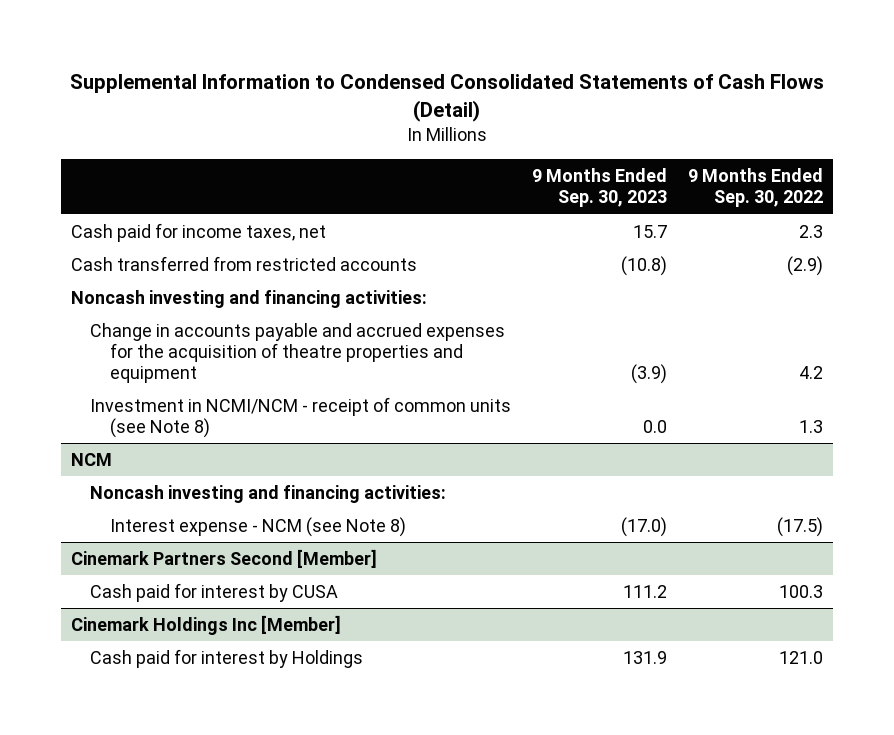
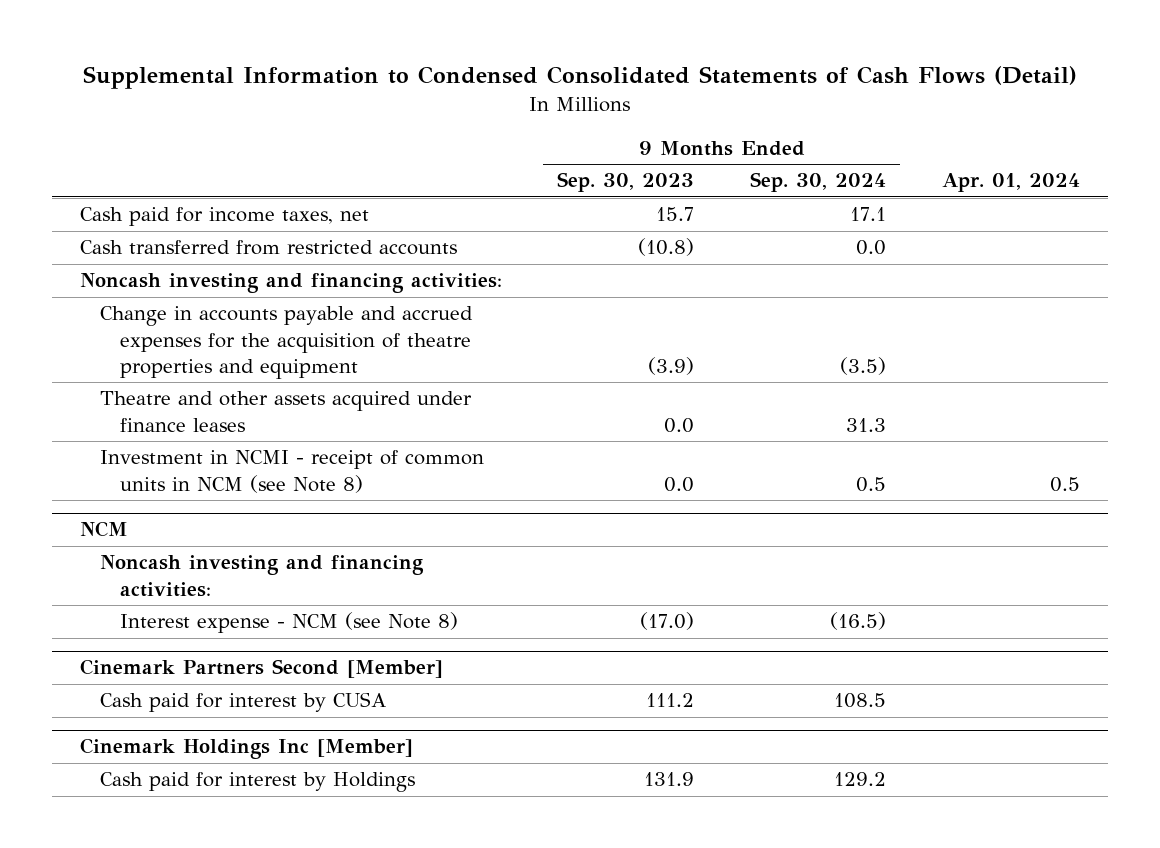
[687,168,823,208] 9 Months Ended Sep. 30, 2022 -> none
none -> [750,172,887,193] Sep. 30, 2024
none -> [942,173,1081,193] Apr. 01, 2024
none -> [99,391,472,432] Theatre and other assets acquired under finance leases
[90,396,512,439] Investment in NCMI/NCM - receipt of common units (see Note 8) -> [99,450,484,493] Investment in NCMI - receipt of common units in NCM (see Note 8)

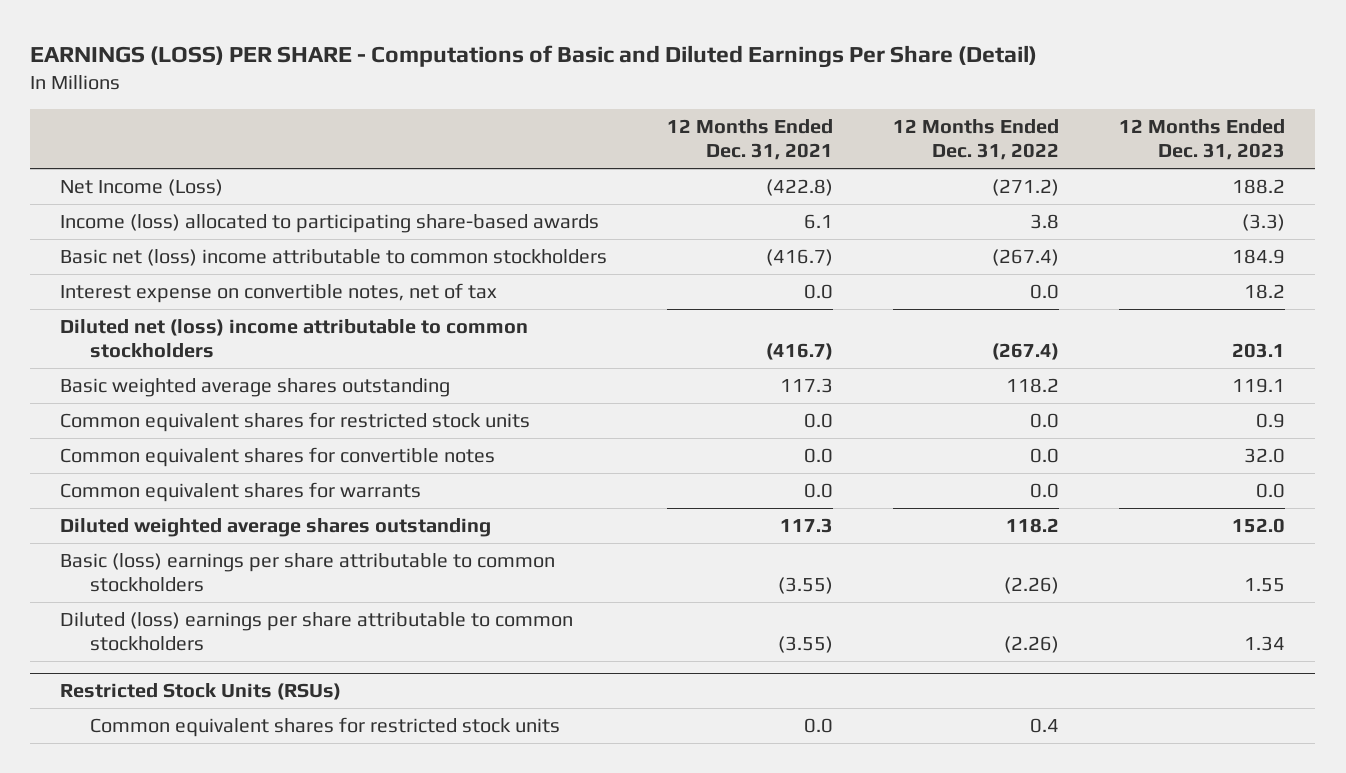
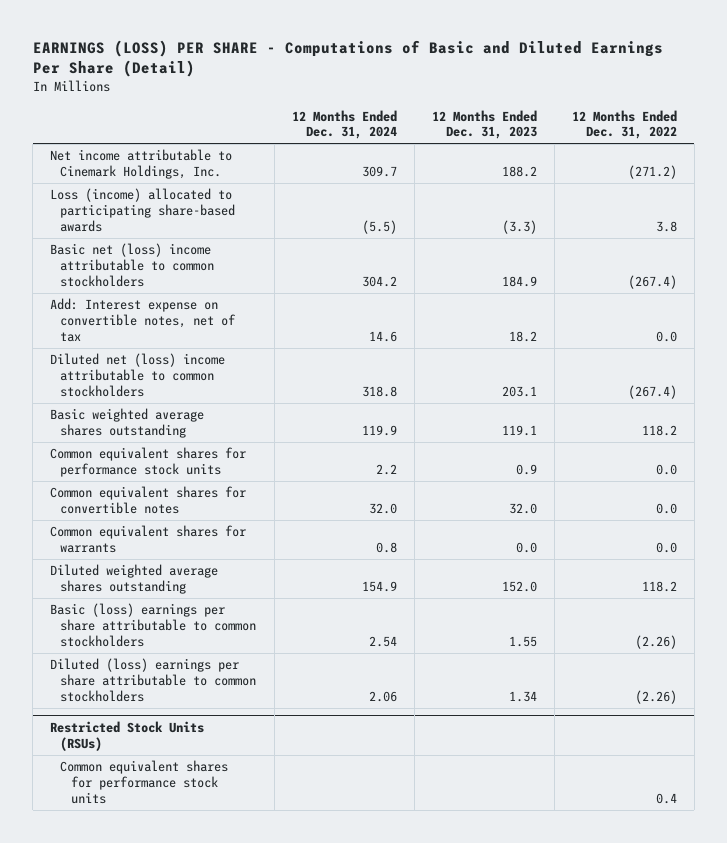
[667,118,834,161] 12 Months Ended Dec. 31, 2021 -> none
none -> [291,109,397,140] 12 Months Ended Dec. 31, 2024
[60,178,224,196] Net Income (Loss) -> [50,149,233,180] Net income attributable to Cinemark Holdings, Inc.
[60,213,600,233] Income (loss) allocated to participating share-based awards -> [50,188,236,232] Loss (income) allocated to participating share-based awards
[60,282,498,303] Interest expense on convertible notes, net of tax -> [50,298,237,342] Add: Interest expense on convertible notes, net of tax
[60,411,531,432] Common equivalent shares for restricted stock units -> [50,447,247,478] Common equivalent shares for performance stock units
[90,716,561,737] Common equivalent shares for restricted stock units -> [60,760,229,804] Common equivalent shares for performance stock units

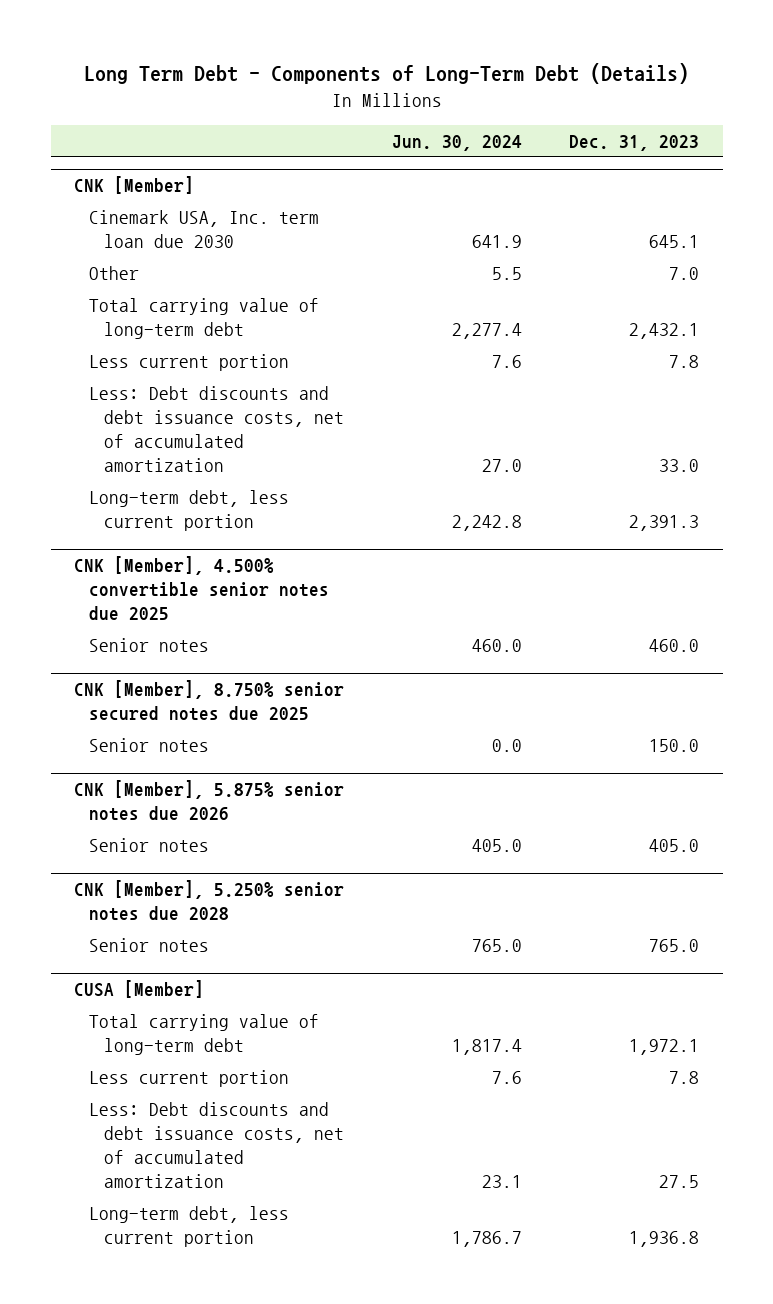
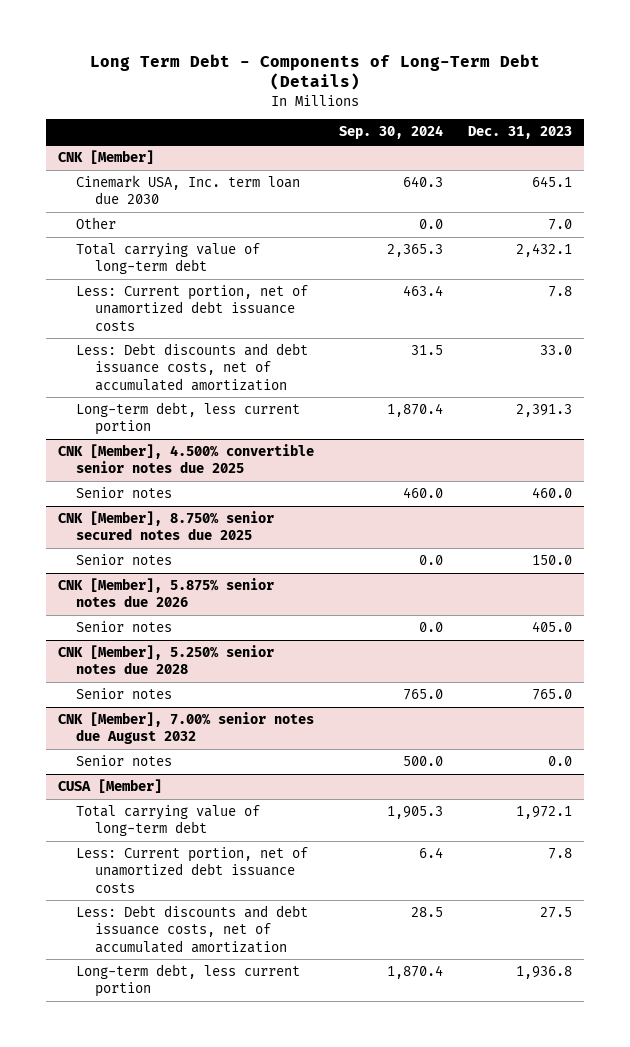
[391,134,522,151] Jun. 30, 2024 -> none
none -> [339,125,444,140] Sep. 30, 2024
[89,353,290,371] Less current portion -> [76,285,309,331] Less: Current portion, net of unamortized debt issuance costs
none -> [58,712,315,745] CNK [Member], 7.00% senior notes due August 2032
none -> [76,755,173,767] Senior notes
[89,1069,290,1087] Less current portion -> [76,847,309,893] Less: Current portion, net of unamortized debt issuance costs

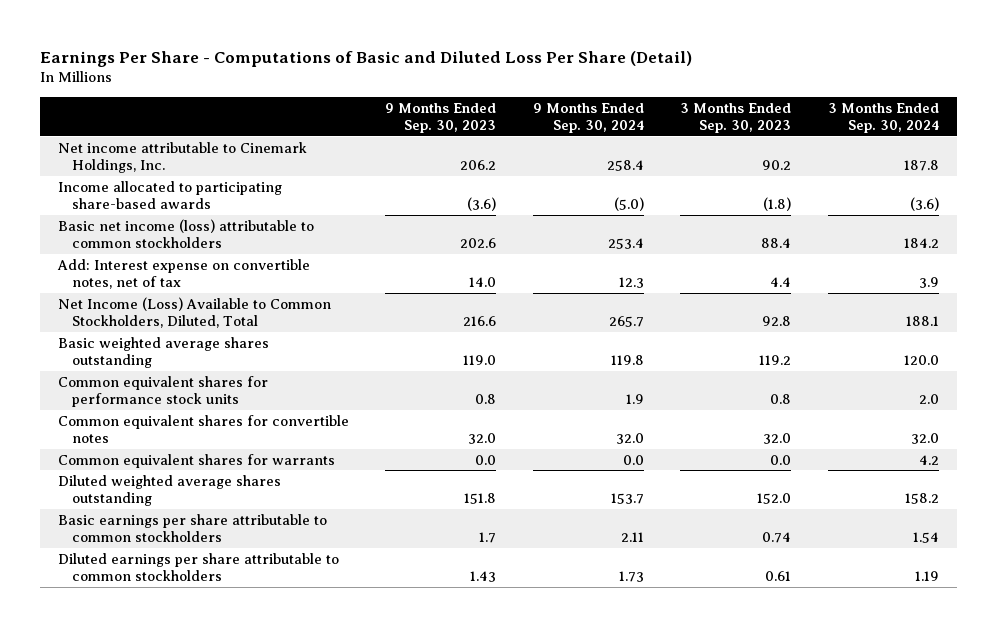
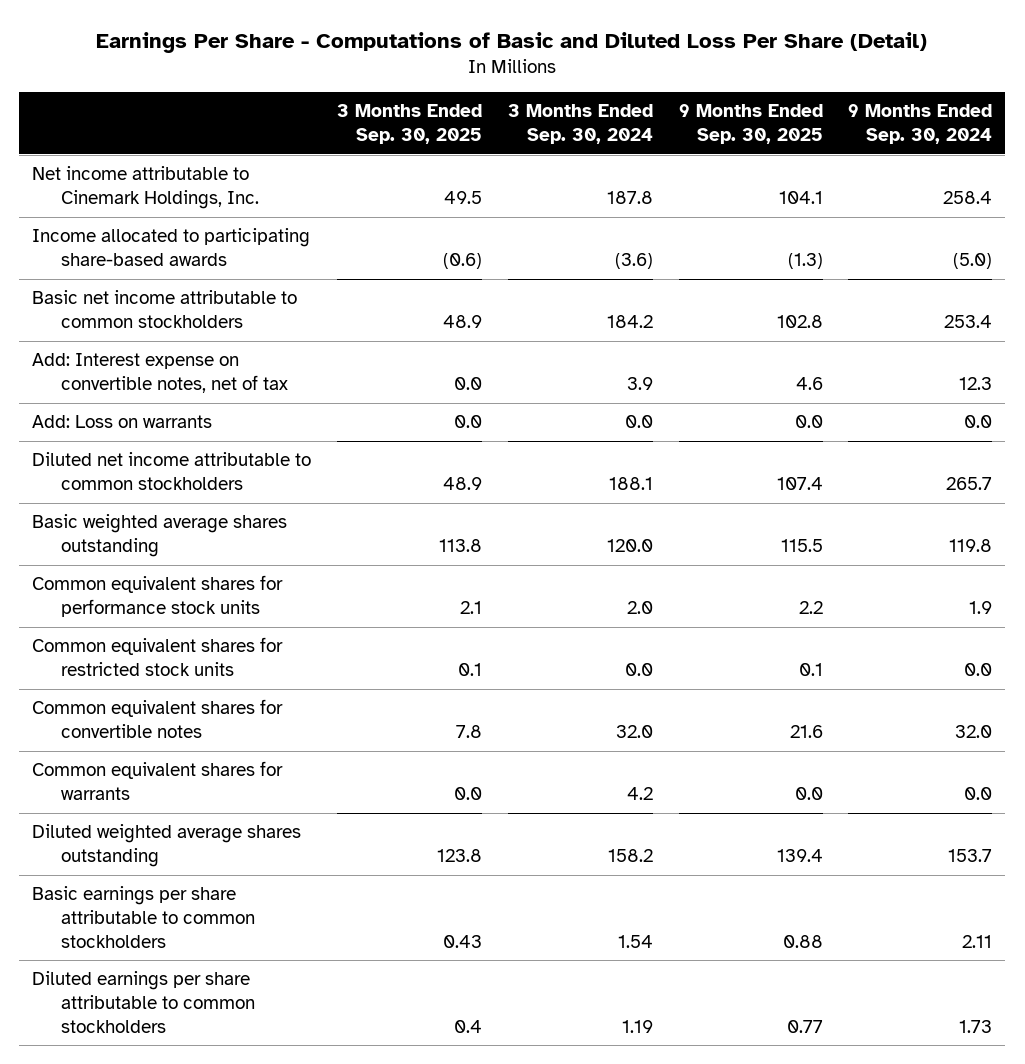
[385,102,497,134] 9 Months Ended Sep. 30, 2023 -> none
[680,102,792,134] 3 Months Ended Sep. 30, 2023 -> none
none -> [337,104,483,145] 3 Months Ended Sep. 30, 2025
none -> [678,104,823,145] 9 Months Ended Sep. 30, 2025
[57,218,314,248] Basic net income (loss) attributable to common stockholders -> [32,290,298,329] Basic net income attributable to common stockholders
none -> [32,415,213,429] Add: Loss on warrants
[57,296,331,328] Net Income (Loss) Available to Common Stockholders, Diluted, Total -> [32,452,312,491] Diluted net income attributable to common stockholders
none -> [32,637,284,677] Common equivalent shares for restricted stock units

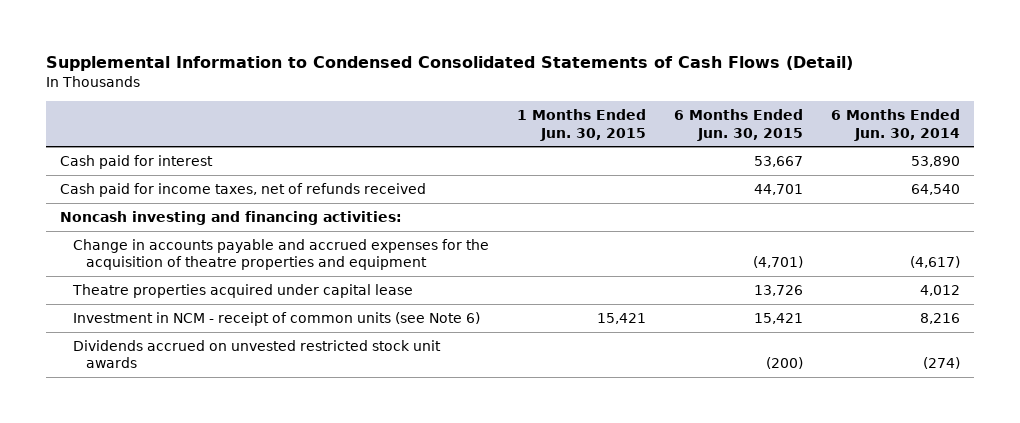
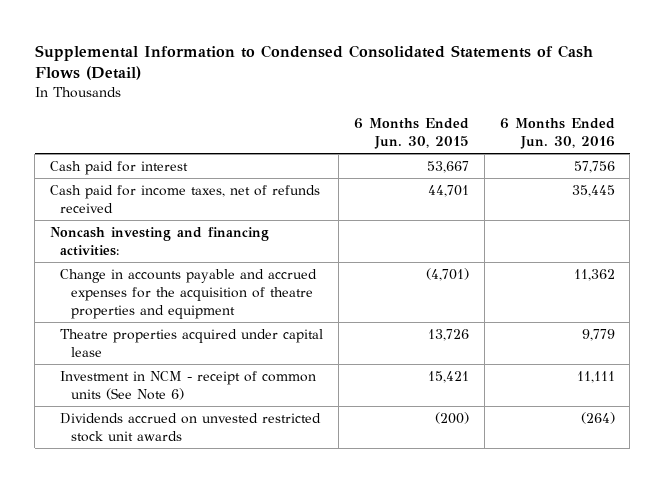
[516,109,646,141] 1 Months Ended Jun. 30, 2015 -> none
[830,109,960,141] 6 Months Ended Jun. 30, 2014 -> none
none -> [499,117,615,150] 6 Months Ended Jun. 30, 2016
[73,312,481,327] Investment in NCM - receipt of common units (see Note 6) -> [60,370,317,400] Investment in NCM - receipt of common units (See Note 6)

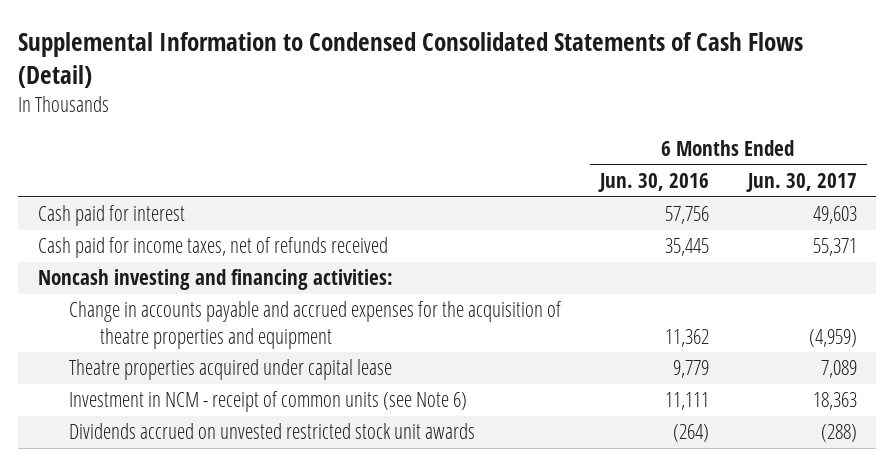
[354,117,470,150] 6 Months Ended Jun. 30, 2015 -> none
none -> [745,173,857,193] Jun. 30, 2017
[60,370,317,400] Investment in NCM - receipt of common units (See Note 6) -> [68,391,467,413] Investment in NCM - receipt of common units (see Note 6)

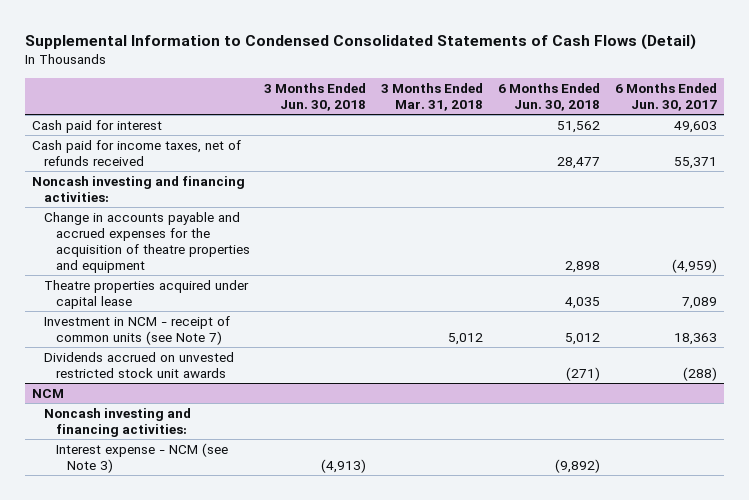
[597,173,709,193] Jun. 30, 2016 -> none
none -> [264,82,367,111] 3 Months Ended Jun. 30, 2018
none -> [381,82,484,111] 3 Months Ended Mar. 31, 2018
none -> [497,82,600,111] 6 Months Ended Jun. 30, 2018
[68,391,467,413] Investment in NCM - receipt of common units (see Note 6) -> [44,316,231,345] Investment in NCM - receipt of common units (see Note 7)
none -> [32,389,65,399] NCM
none -> [44,408,192,437] Noncash investing and financing activities:
none -> [55,443,228,473] Interest expense - NCM (see Note 3)

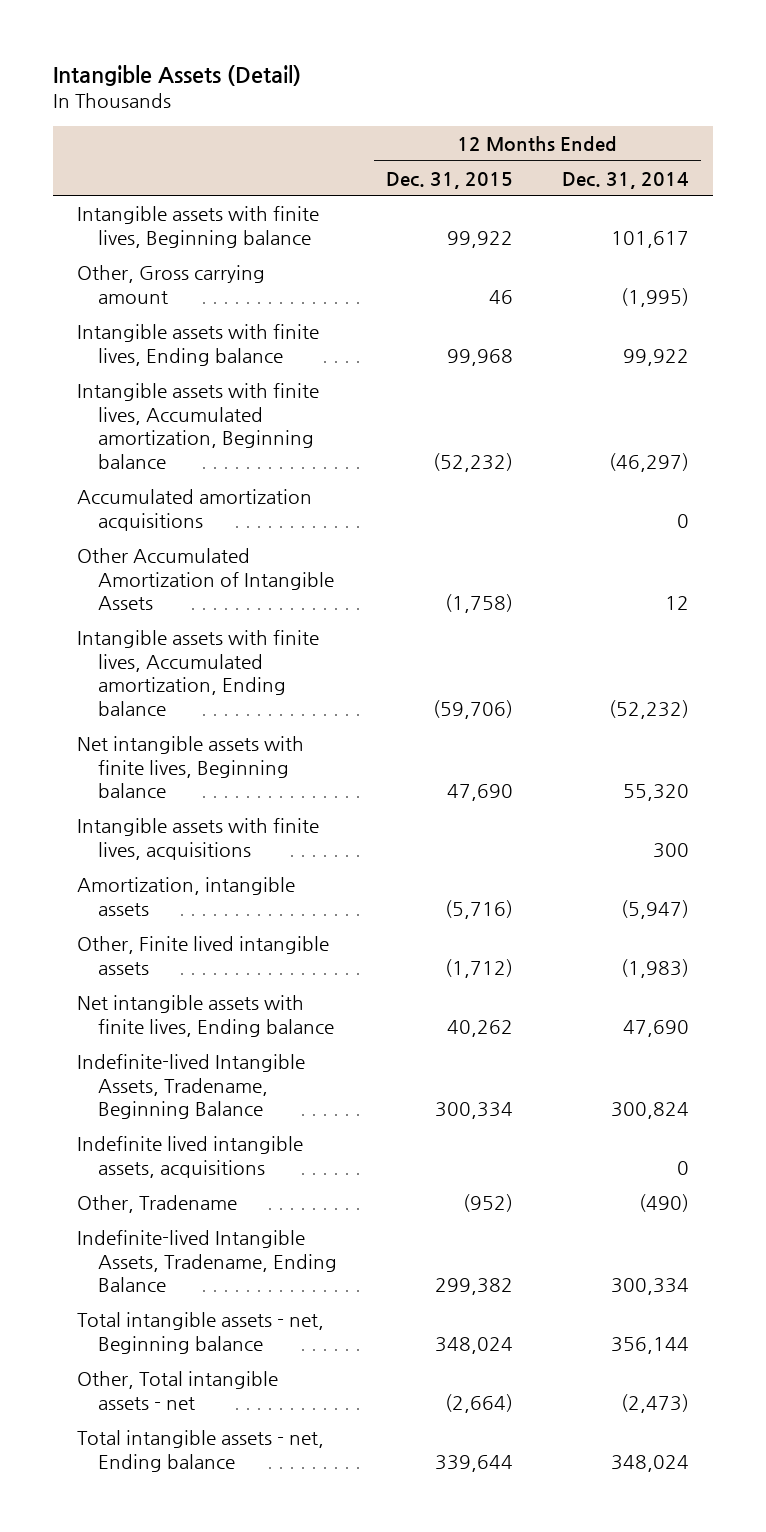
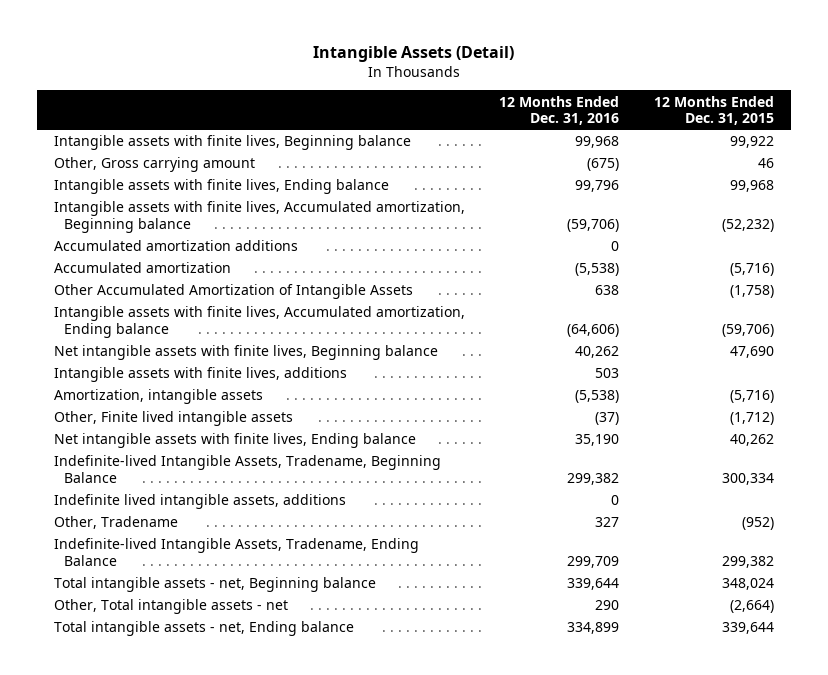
[561,171,689,189] Dec. 31, 2014 -> none
none -> [499,95,620,125] 12 Months Ended Dec. 31, 2016
[77,488,313,531] Accumulated amortization acquisitions -> [53,240,298,252] Accumulated amortization additions
none -> [53,262,231,274] Accumulated amortization
[77,817,320,860] Intangible assets with finite lives, acquisitions -> [53,367,347,383] Intangible assets with finite lives, additions
[77,1135,304,1178] Indefinite lived intangible assets, acquisitions -> [53,494,346,510] Indefinite lived intangible assets, additions

